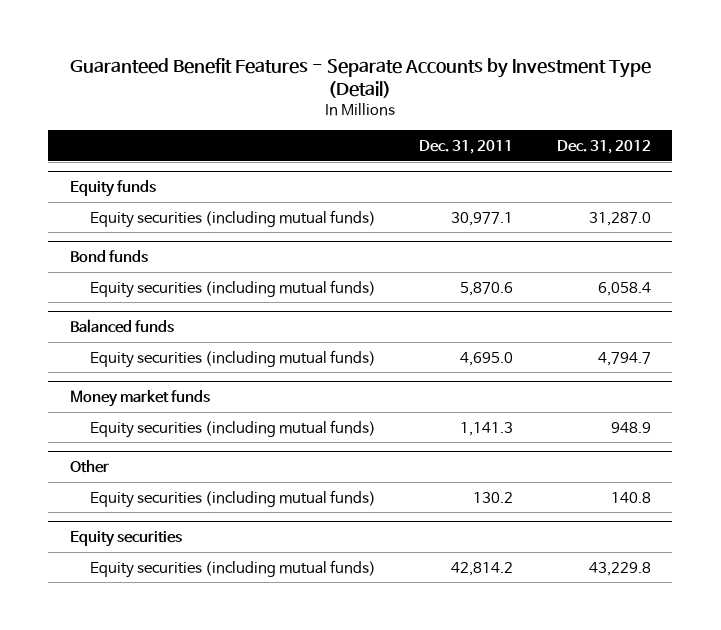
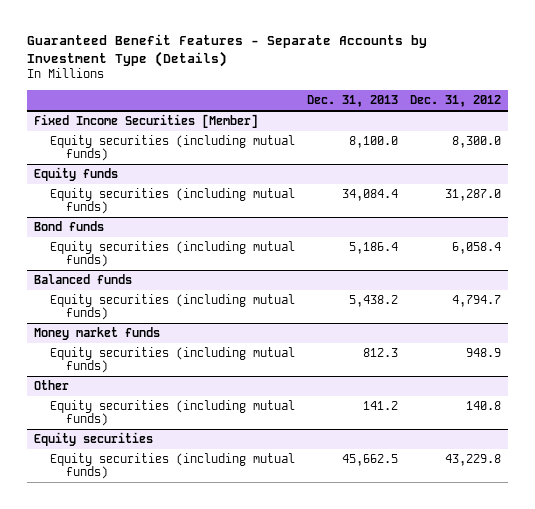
[70,57,652,99] Guaranteed Benefit Features - Separate Accounts by Investment Type (Detail) -> [27,34,428,67] Guaranteed Benefit Features - Separate Accounts by Investment Type (Details)
[419,139,514,154] Dec. 31, 2011 -> none
none -> [307,94,399,107] Dec. 31, 2013
none -> [33,114,258,129] Fixed Income Securities [Member]
none -> [49,135,295,162] Equity securities (including mutual funds)

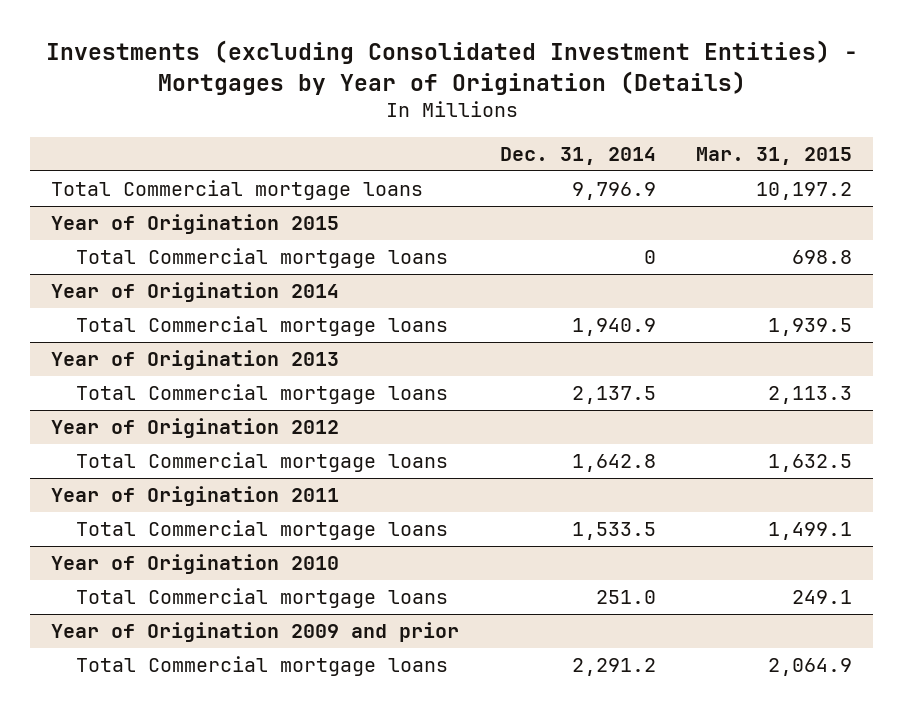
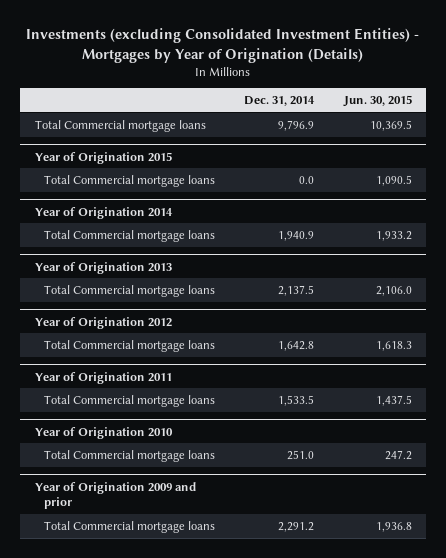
[696,146,853,165] Mar. 31, 2015 -> none
none -> [342,95,412,108] Jun. 30, 2015
[643,250,656,265] 0 -> [299,175,315,184] 0.0

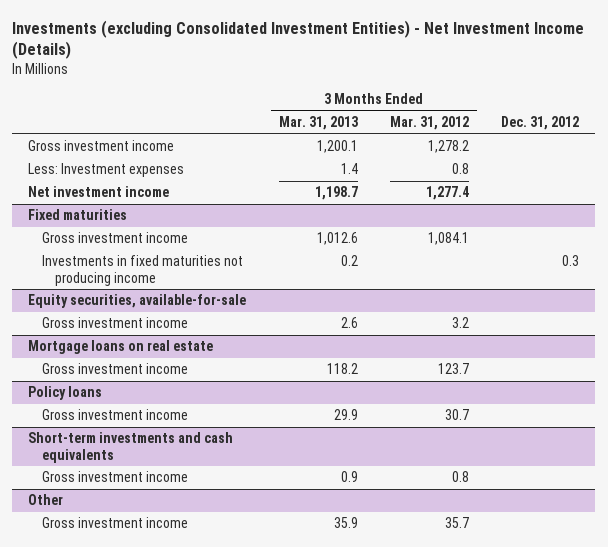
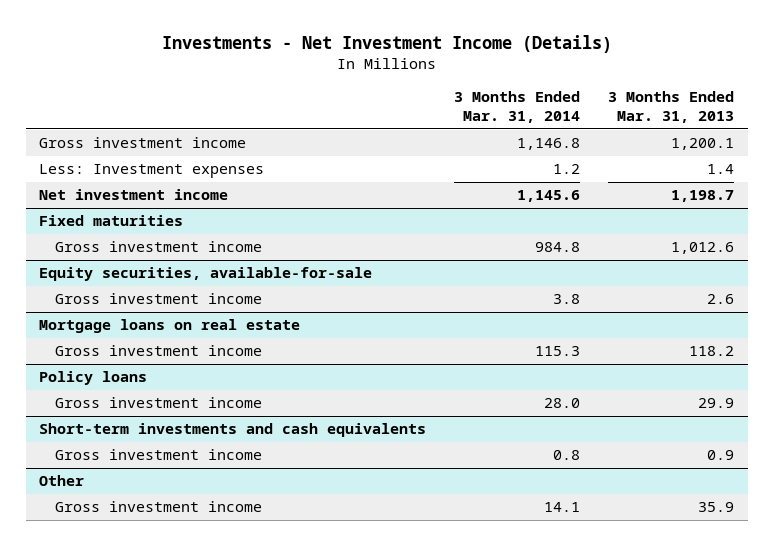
[12,19,585,60] Investments (excluding Consolidated Investment Entities) - Net Investment Income (Details) -> [161,34,612,53] Investments - Net Investment Income (Details)
[389,116,469,131] Mar. 31, 2012 -> none
[501,116,580,131] Dec. 31, 2012 -> none
none -> [454,91,581,124] 3 Months Ended Mar. 31, 2014
[41,255,243,286] Investments in fixed maturities not producing income -> none

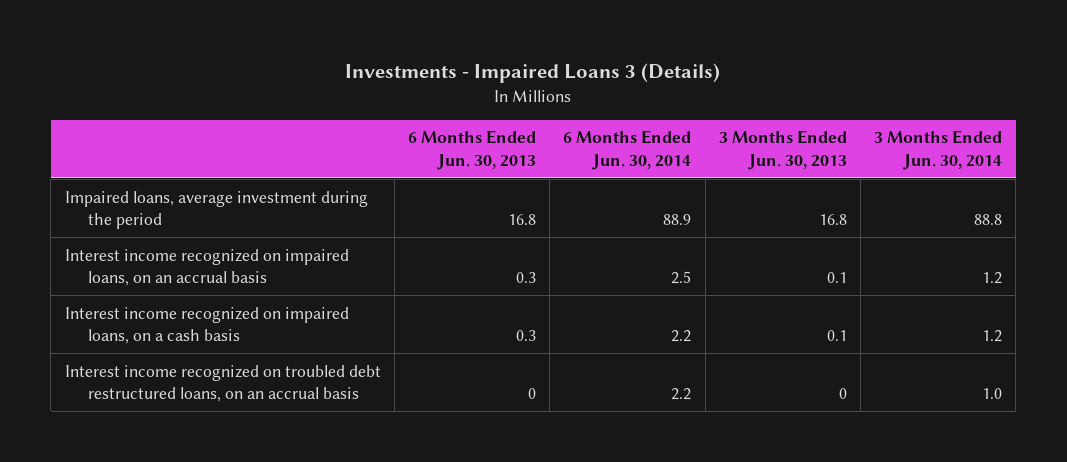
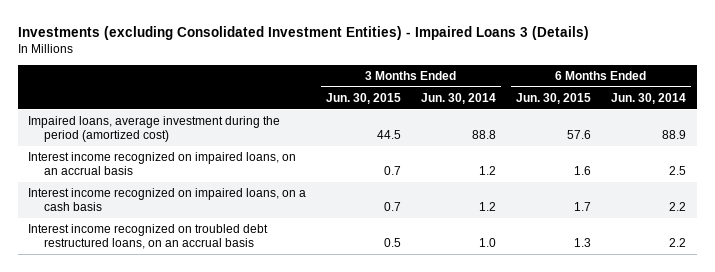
[345,63,721,84] Investments - Impaired Loans 3 (Details) -> [18,25,590,40] Investments (excluding Consolidated Investment Entities) - Impaired Loans 3 (Details)
[407,130,536,170] 6 Months Ended Jun. 30, 2013 -> none
[718,130,847,170] 3 Months Ended Jun. 30, 2013 -> none
none -> [326,92,402,104] Jun. 30, 2015
none -> [516,92,592,104] Jun. 30, 2015
[64,190,368,229] Impaired loans, average investment during the period -> [28,116,281,143] Impaired loans, average investment during the period (amortized cost)

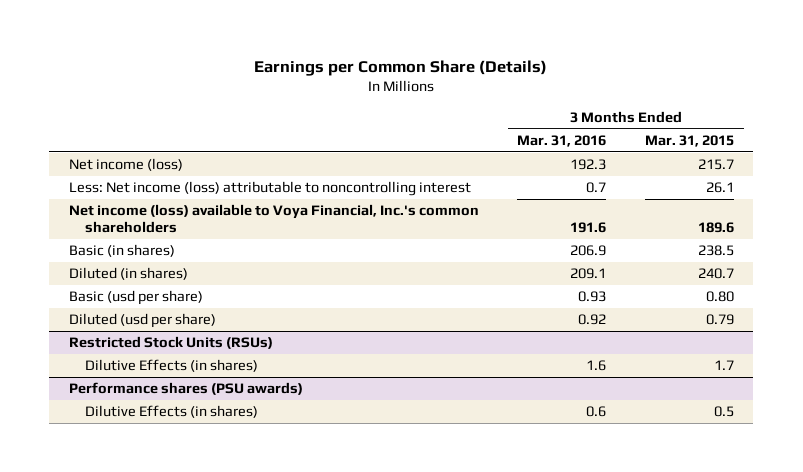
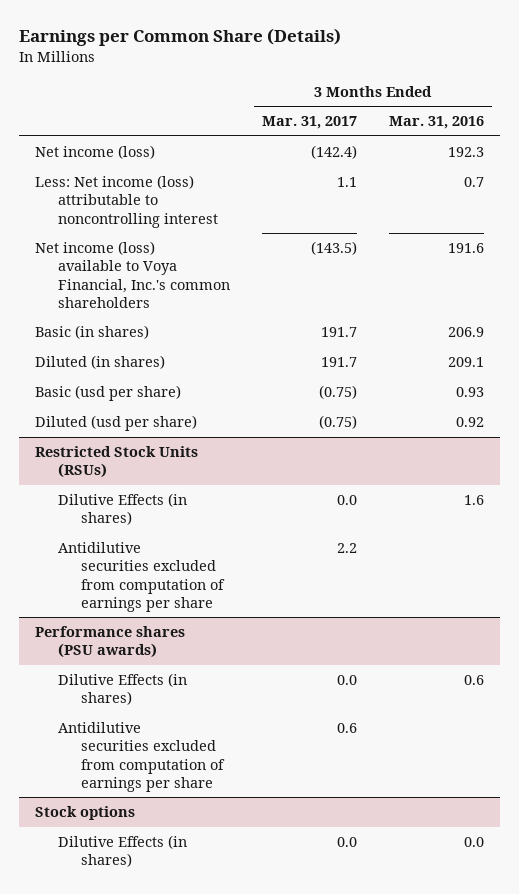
[644,134,734,147] Mar. 31, 2015 -> none
none -> [261,116,357,130] Mar. 31, 2017
none -> [57,542,225,612] Antidilutive securities excluded from computation of earnings per share
none -> [57,722,225,792] Antidilutive securities excluded from computation of earnings per share
none -> [35,806,136,821] Stock options
none -> [57,835,187,868] Dilutive Effects (in shares)

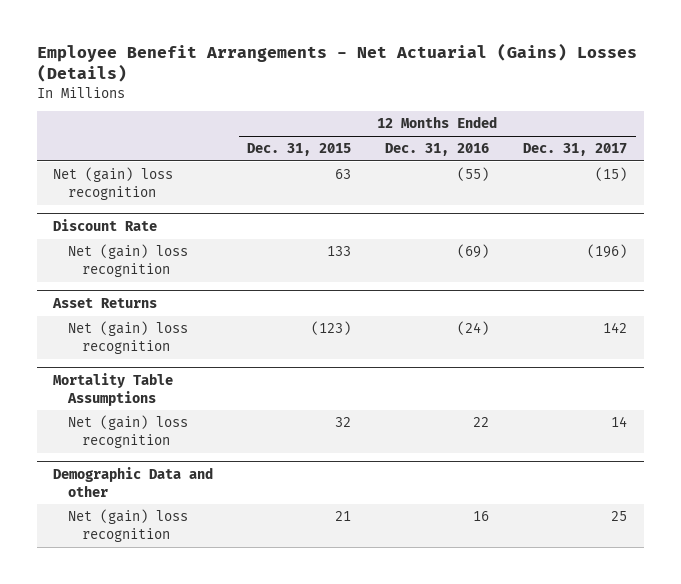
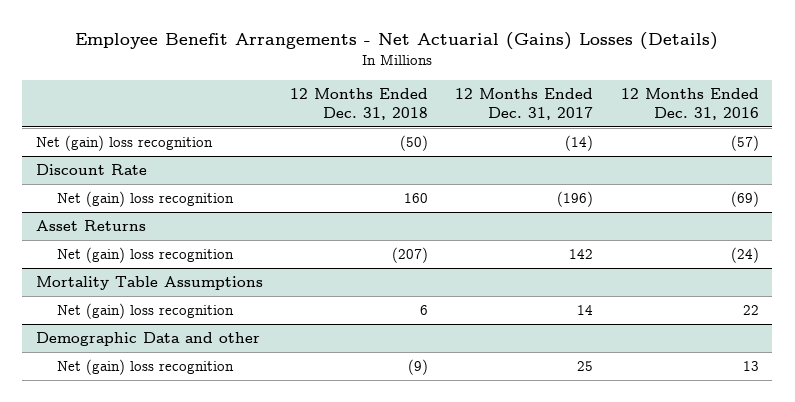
[247,143,352,157] Dec. 31, 2015 -> none
none -> [290,88,429,120] 12 Months Ended Dec. 31, 2018
[457,167,490,182] (55) -> [730,135,759,152] (57)
[595,167,628,182] (15) -> [565,135,594,152] (14)
[473,511,490,522] 16 -> [742,361,759,372] 13

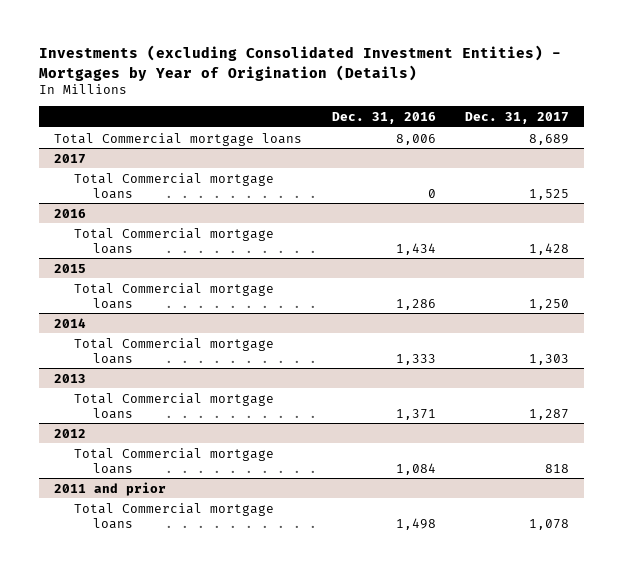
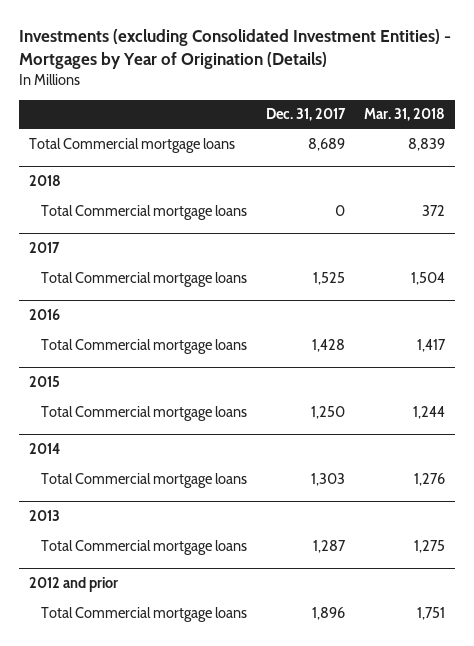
[331,111,436,124] Dec. 31, 2016 -> none
none -> [364,108,446,122] Mar. 31, 2018
none -> [28,175,61,187] 2018
none -> [41,204,248,220] Total Commercial mortgage loans
[54,481,167,496] 2011 and prior -> none
[73,502,274,529] Total Commercial mortgage loans -> none
[54,428,87,438] 2012 -> [28,577,118,593] 2012 and prior
[545,463,570,473] 818 -> [312,606,346,620] 1,896

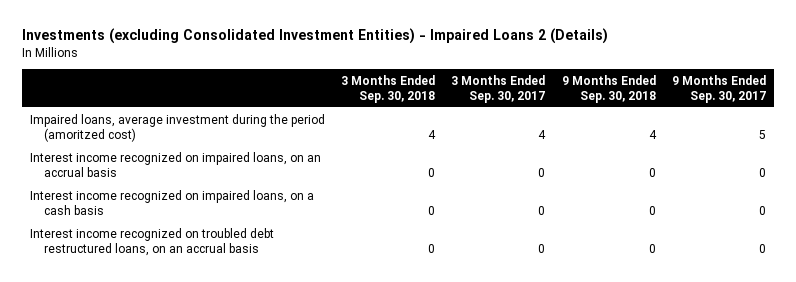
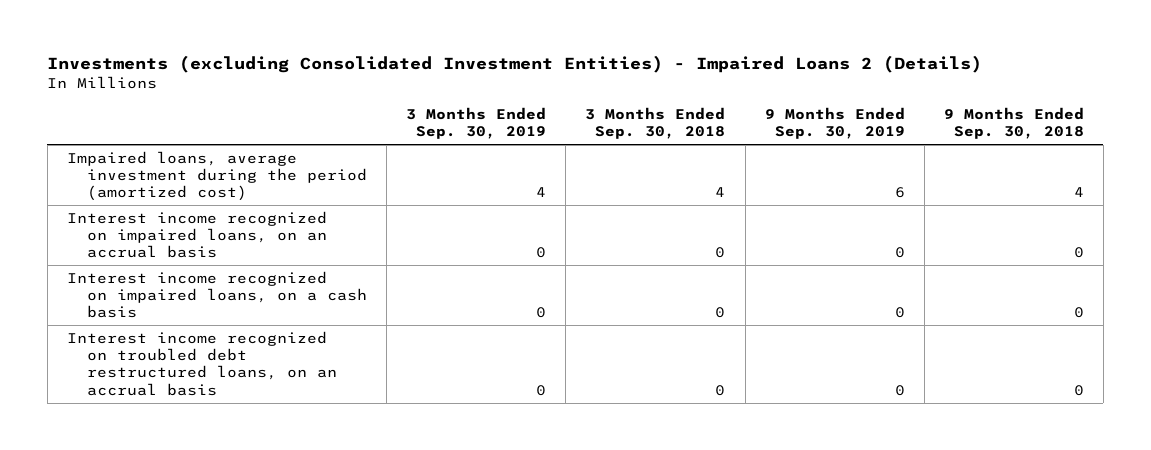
[451,74,546,103] 3 Months Ended Sep. 30, 2017 -> none
[672,74,767,103] 9 Months Ended Sep. 30, 2017 -> none
none -> [406,106,547,140] 3 Months Ended Sep. 30, 2019
none -> [764,106,905,140] 9 Months Ended Sep. 30, 2019
[29,113,325,142] Impaired loans, average investment during the period (amoritzed cost) -> [66,150,368,202] Impaired loans, average investment during the period (amortized cost)

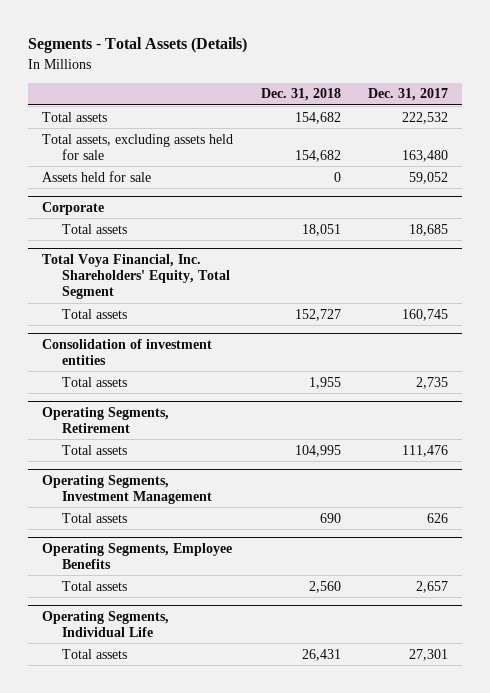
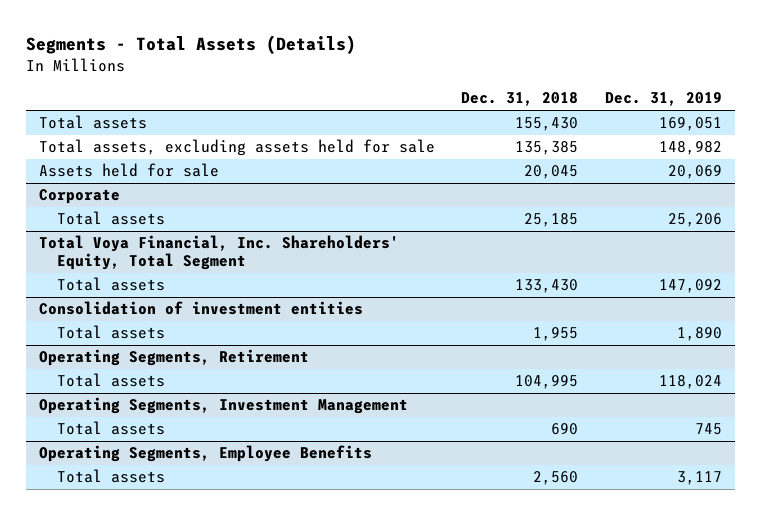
[368,88,449,102] Dec. 31, 2017 -> none
none -> [604,92,722,107] Dec. 31, 2019
[294,111,341,124] 154,682 -> [515,117,579,132] 155,430
[294,149,341,162] 154,682 -> [515,141,579,156] 135,385
[333,171,341,182] 0 -> [524,165,579,180] 20,045
[301,223,341,236] 18,051 -> [524,213,579,228] 25,185
[294,308,341,321] 152,727 -> [515,279,579,294] 133,430
[41,610,169,637] Operating Segments, Individual Life -> none
[61,648,127,659] Total assets -> none

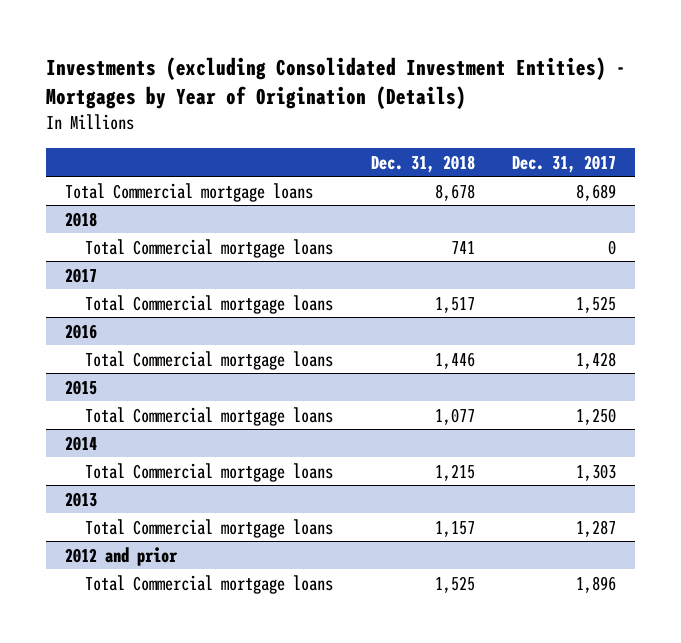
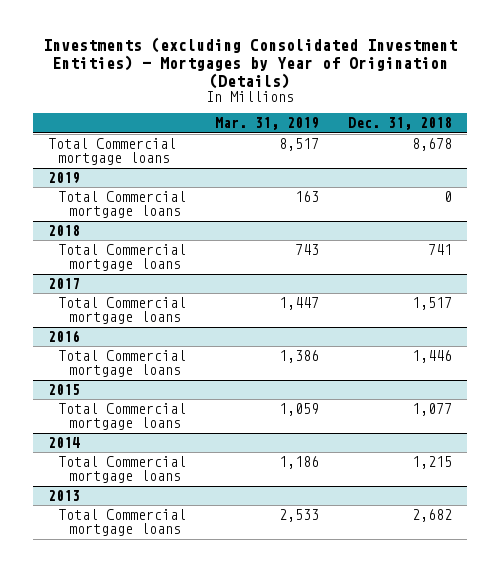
[512,154,617,173] Dec. 31, 2017 -> none
none -> [215,117,320,131] Mar. 31, 2019
none -> [47,172,80,185] 2019
none -> [58,191,187,219] Total Commercial mortgage loans
[64,546,178,566] 2012 and prior -> none
[85,574,334,594] Total Commercial mortgage loans -> none
[434,520,475,537] 1,157 -> [412,509,453,523] 2,682

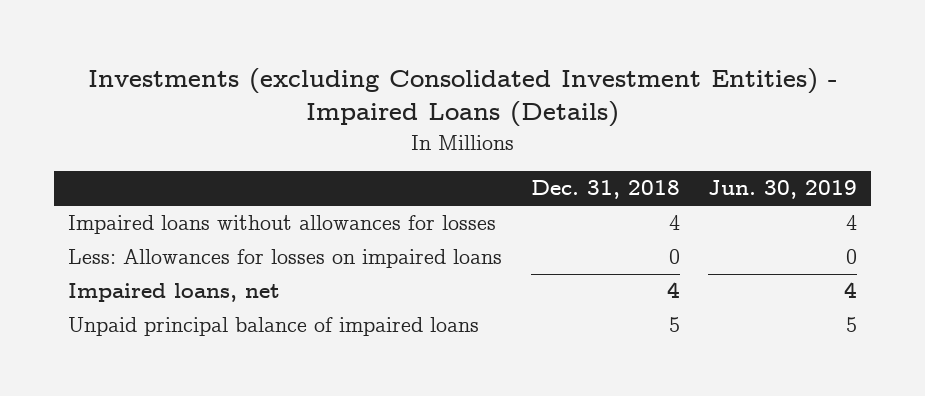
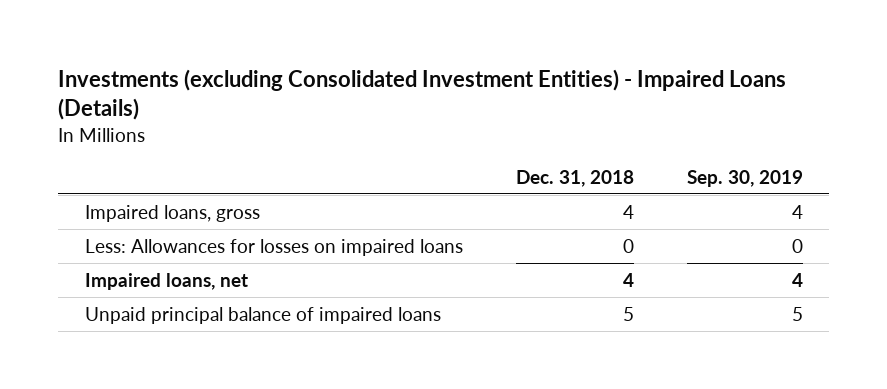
[708,180,858,200] Jun. 30, 2019 -> none
none -> [686,169,803,187] Sep. 30, 2019
[68,215,497,235] Impaired loans without allowances for losses -> [84,204,260,222] Impaired loans, gross

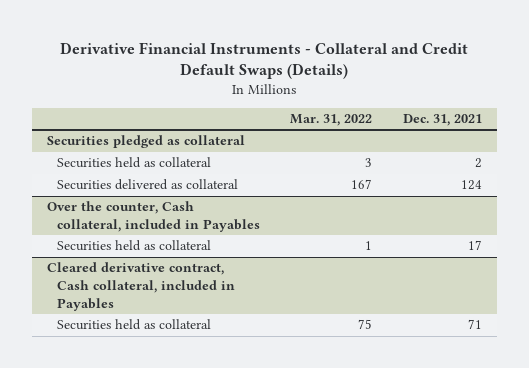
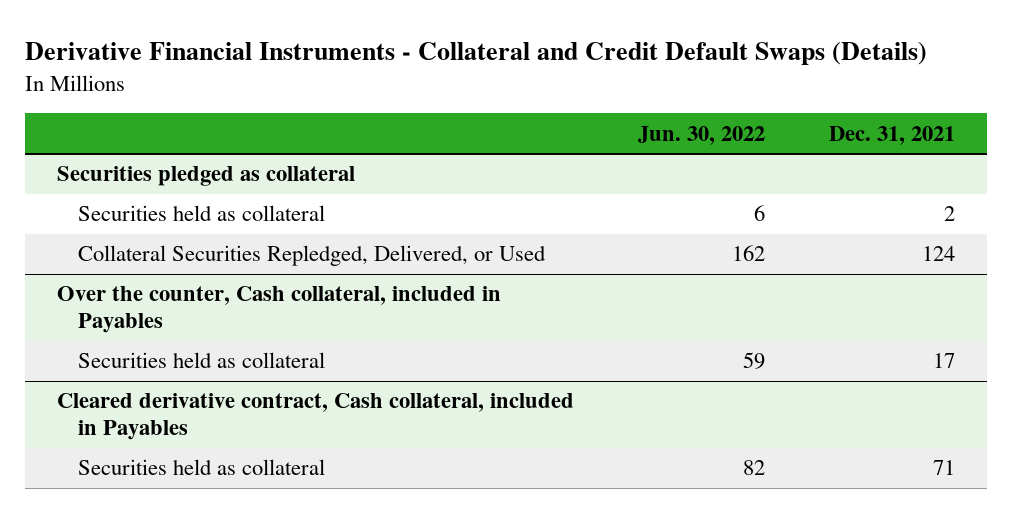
[290,113,373,126] Mar. 31, 2022 -> none
none -> [638,125,766,145] Jun. 30, 2022
[57,179,239,191] Securities delivered as collateral -> [78,245,547,267] Collateral Securities Repledged, Delivered, or Used

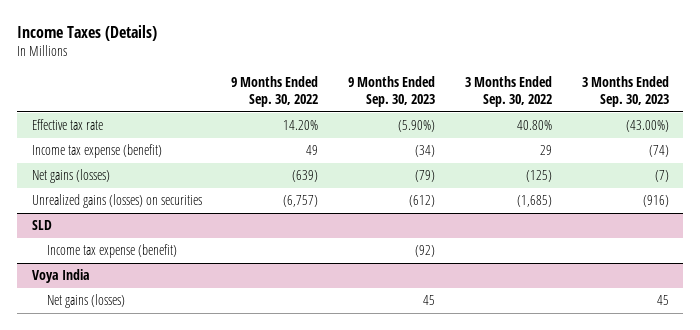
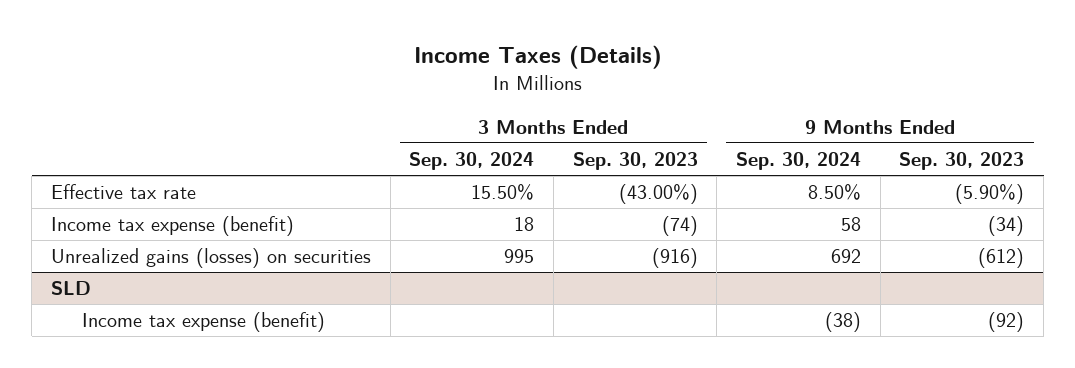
[231,76,319,108] 9 Months Ended Sep. 30, 2022 -> none
[464,76,552,108] 3 Months Ended Sep. 30, 2022 -> none
none -> [409,152,535,171] Sep. 30, 2024
none -> [736,152,862,171] Sep. 30, 2024
[31,169,110,184] Net gains (losses) -> none
[31,269,90,284] Voya India -> none
[47,294,126,309] Net gains (losses) -> none

